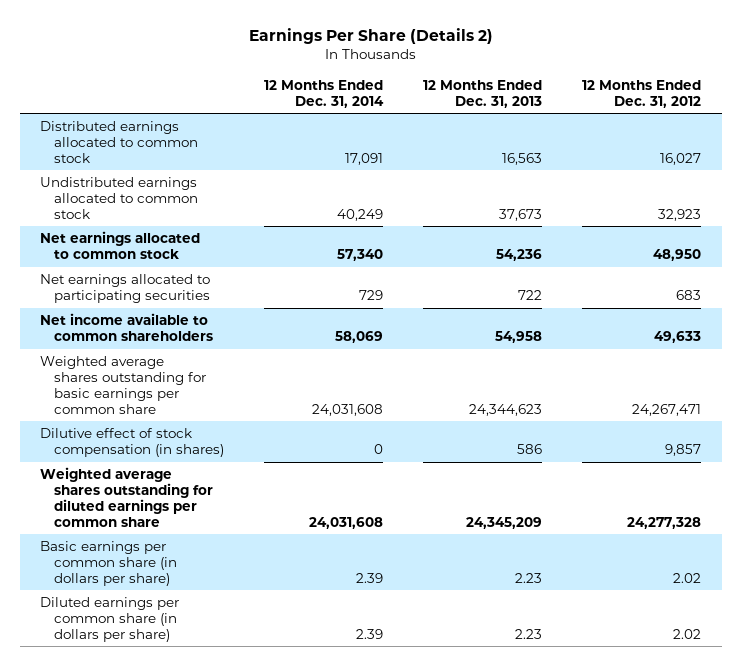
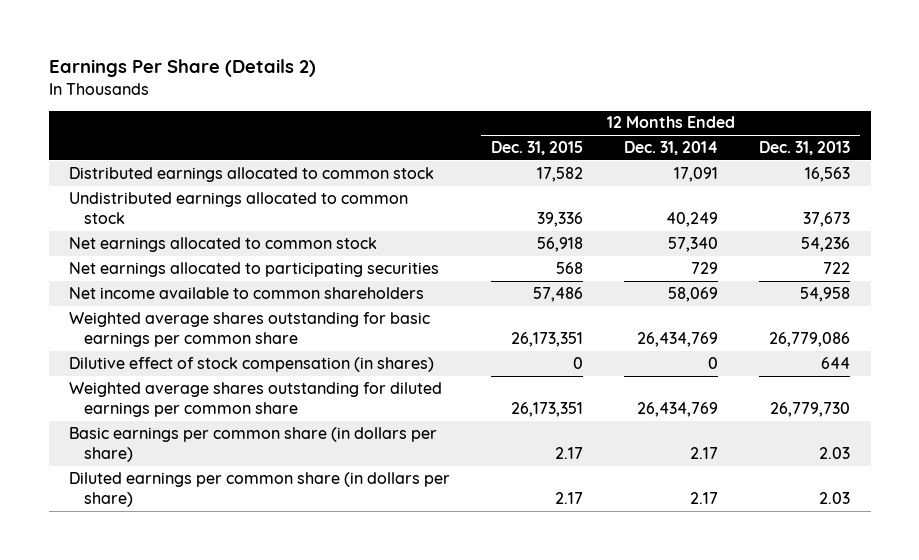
[582,79,702,108] 12 Months Ended Dec. 31, 2012 -> none
none -> [491,141,584,156] Dec. 31, 2015
[311,403,383,416] 24,031,608 -> [637,332,719,348] 26,434,769
[469,403,543,416] 24,344,623 -> [769,332,851,348] 26,779,086
[517,443,543,454] 586 -> [821,356,851,369] 644
[308,516,383,529] 24,031,608 -> [637,402,719,418] 26,434,769
[466,516,543,529] 24,345,209 -> [770,402,851,418] 26,779,730
[355,572,383,583] 2.39 -> [690,447,719,460] 2.17
[515,572,543,583] 2.23 -> [819,447,851,460] 2.03
[355,628,383,639] 2.39 -> [690,492,719,505] 2.17
[515,628,543,639] 2.23 -> [819,492,851,505] 2.03

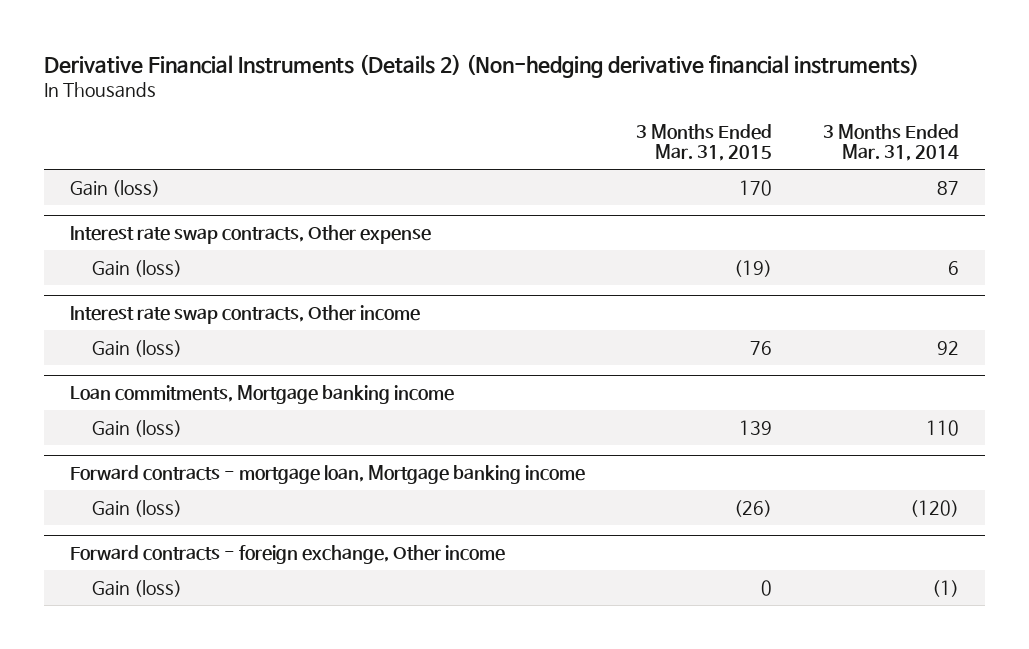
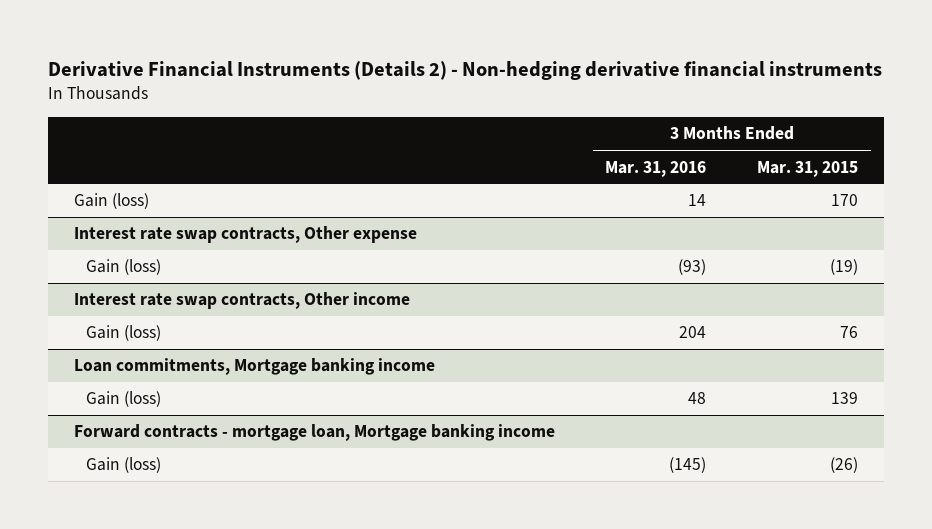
[44,54,920,79] Derivative Financial Instruments (Details 2) (Non-hedging derivative financial instruments) -> [48,60,883,80] Derivative Financial Instruments (Details 2) - Non-hedging derivative financial instruments
[823,123,960,162] 3 Months Ended Mar. 31, 2014 -> none
none -> [605,160,707,177] Mar. 31, 2016
[70,545,506,565] Forward contracts - foreign exchange, Other income -> none
[91,579,182,597] Gain (loss) -> none

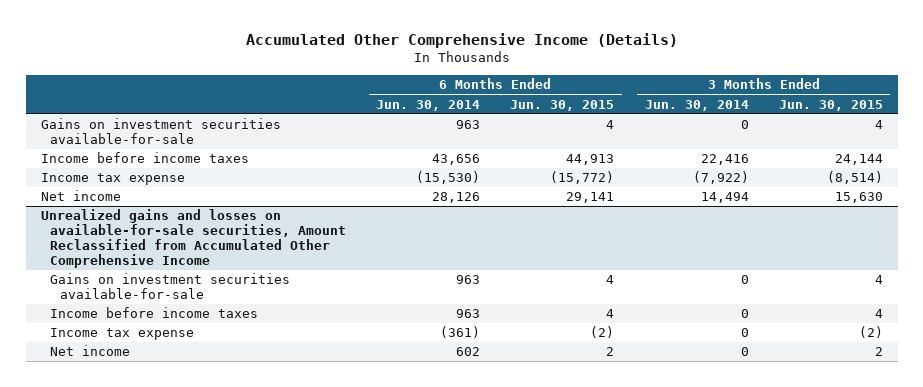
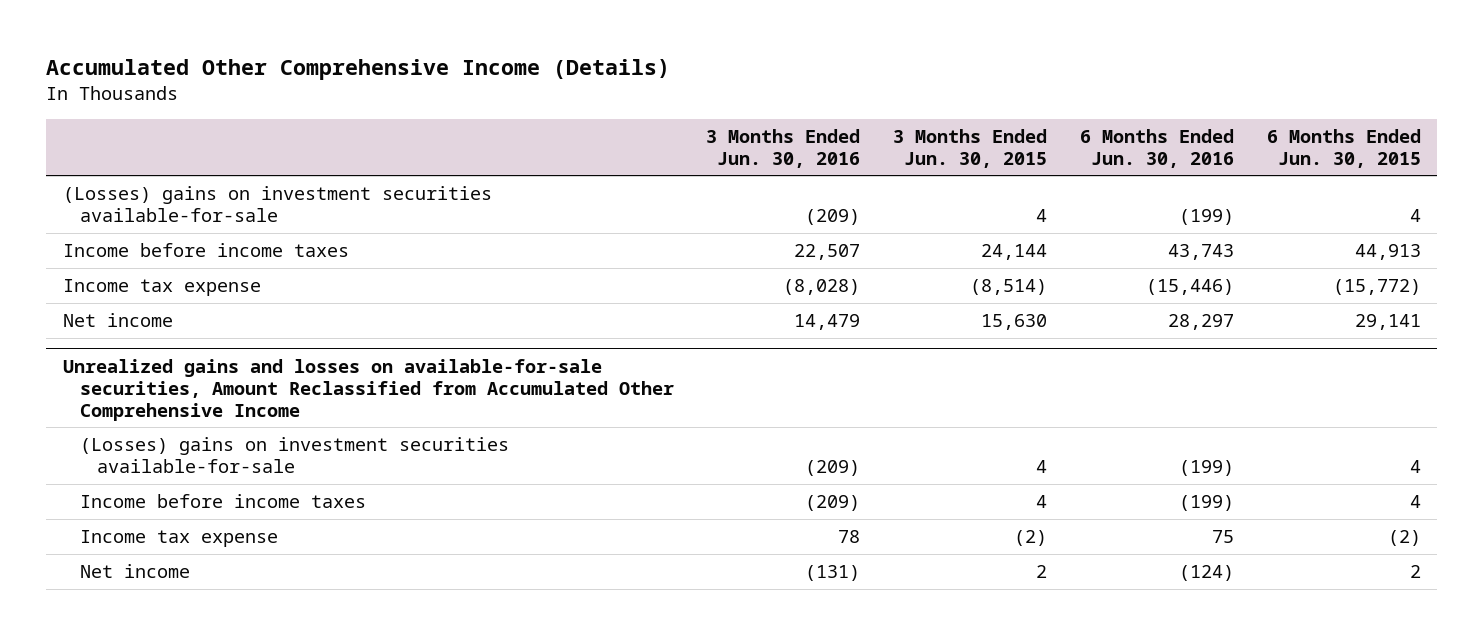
[376,99,481,111] Jun. 30, 2014 -> none
[644,99,749,111] Jun. 30, 2014 -> none
none -> [706,128,861,168] 3 Months Ended Jun. 30, 2016
none -> [1080,128,1235,168] 6 Months Ended Jun. 30, 2016
[40,118,281,145] Gains on investment securities available-for-sale -> [62,186,492,222] (Losses) gains on investment securities available-for-sale
[50,273,291,300] Gains on investment securities available-for-sale -> [79,437,509,473] (Losses) gains on investment securities available-for-sale

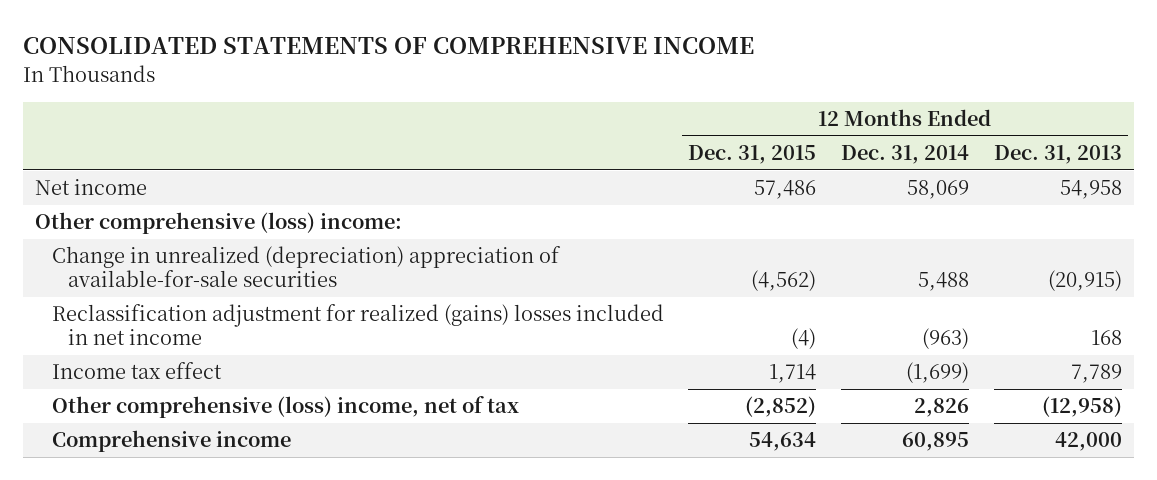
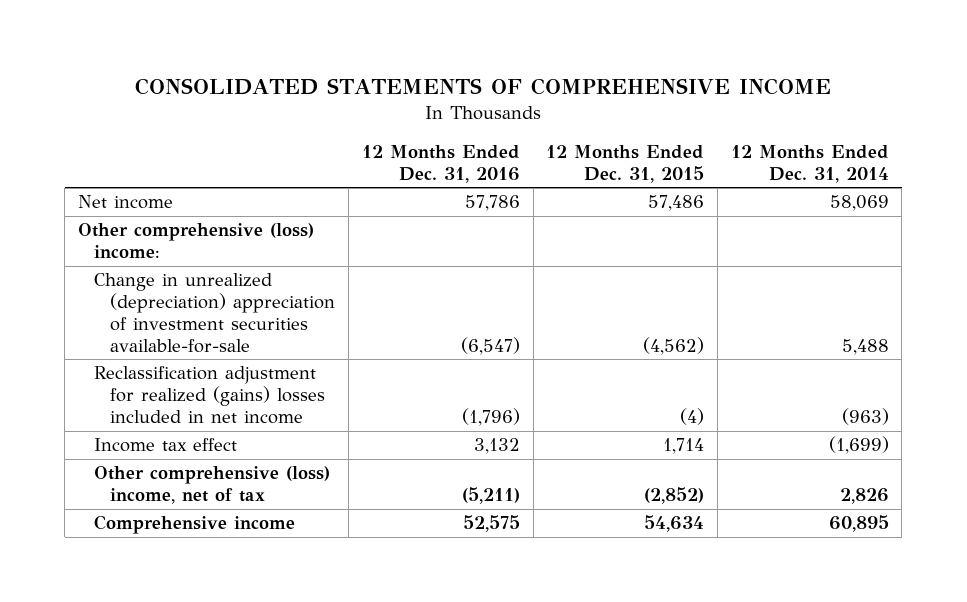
[993,144,1122,164] Dec. 31, 2013 -> none
none -> [361,144,520,183] 12 Months Ended Dec. 31, 2016
[51,246,561,288] Change in unrealized (depreciation) appreciation of available-for-sale securities -> [94,273,336,353] Change in unrealized (depreciation) appreciation of investment securities available-for-sale

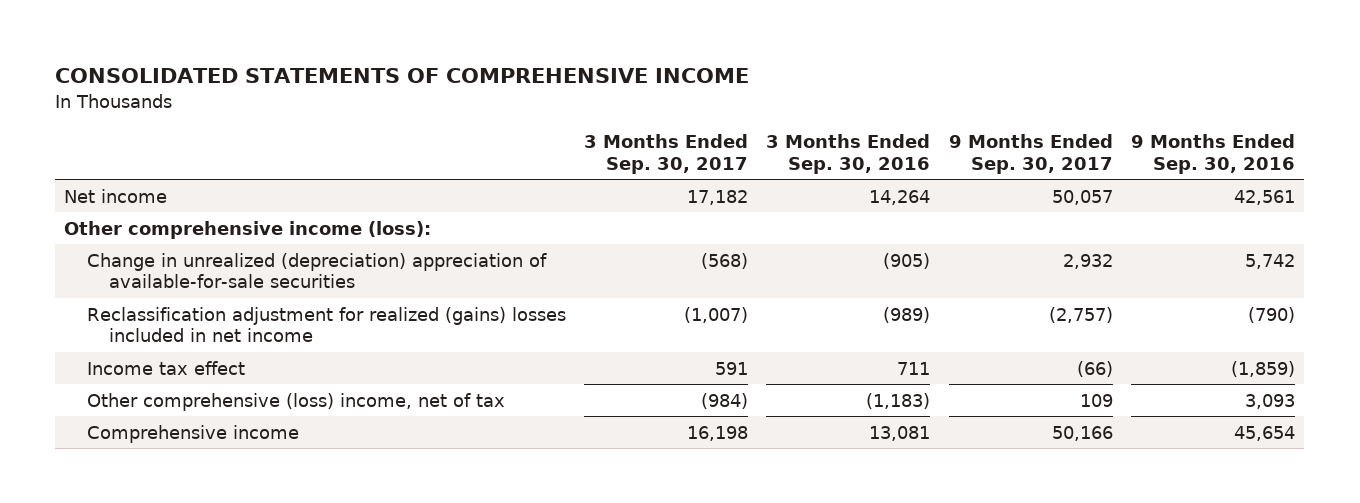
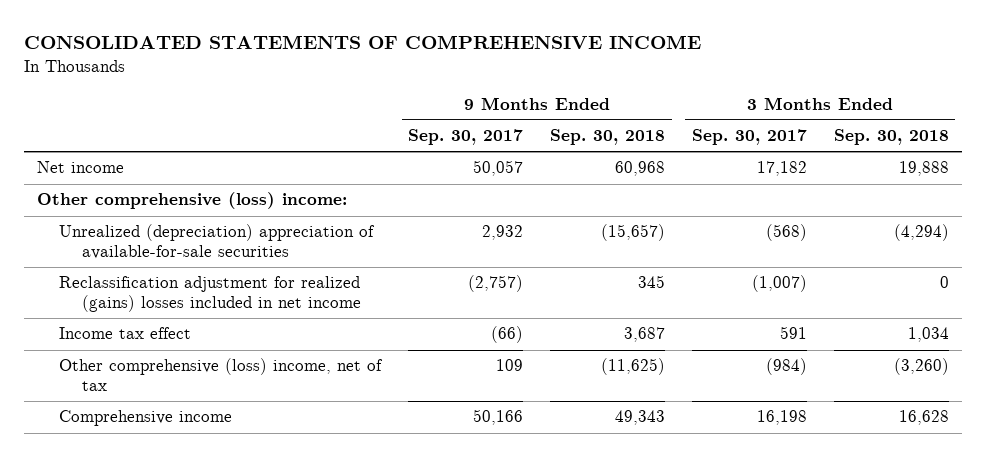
[766,134,931,175] 3 Months Ended Sep. 30, 2016 -> none
[1131,134,1296,175] 9 Months Ended Sep. 30, 2016 -> none
none -> [550,129,666,146] Sep. 30, 2018
none -> [833,129,949,146] Sep. 30, 2018
[64,220,432,239] Other comprehensive income (loss): -> [37,192,348,210] Other comprehensive (loss) income:
[86,252,547,289] Change in unrealized (depreciation) appreciation of available-for-sale securities -> [59,224,376,260] Unrealized (depreciation) appreciation of available-for-sale securities

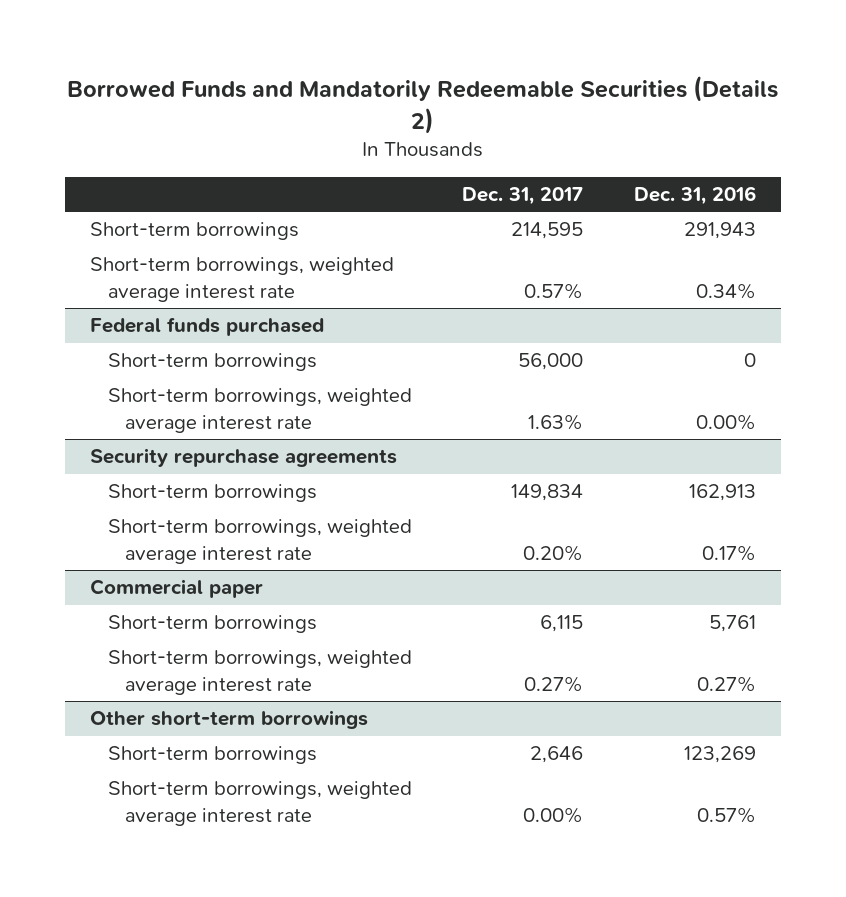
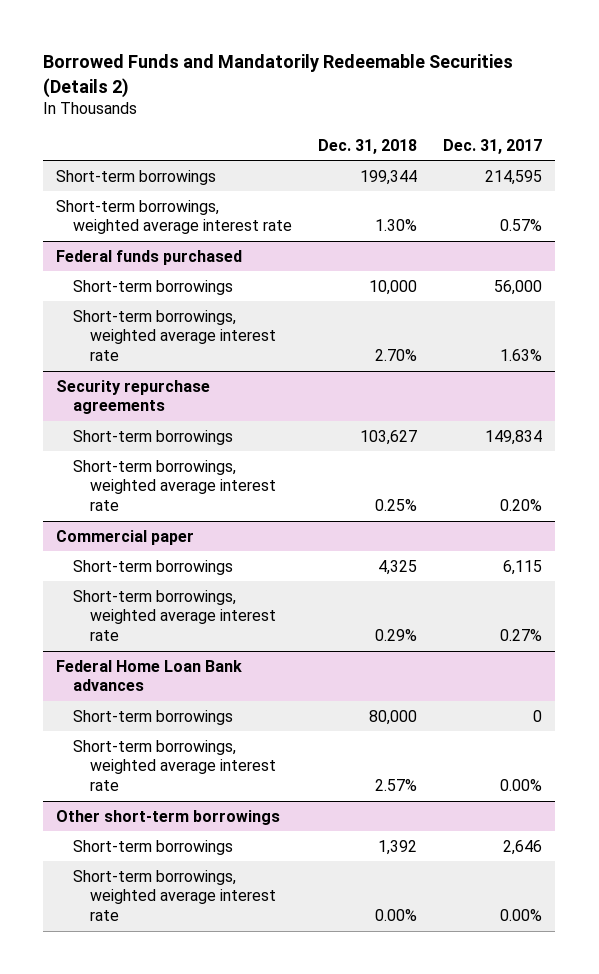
[633,186,756,206] Dec. 31, 2016 -> none
none -> [318,138,418,154] Dec. 31, 2018
none -> [56,659,243,692] Federal Home Loan Bank advances
none -> [73,709,234,725] Short-term borrowings
none -> [73,739,277,792] Short-term borrowings, weighted average interest rate

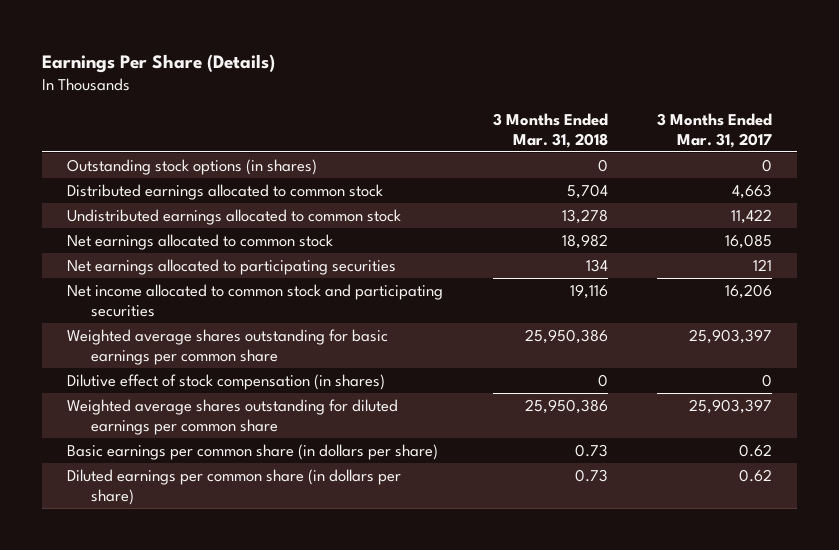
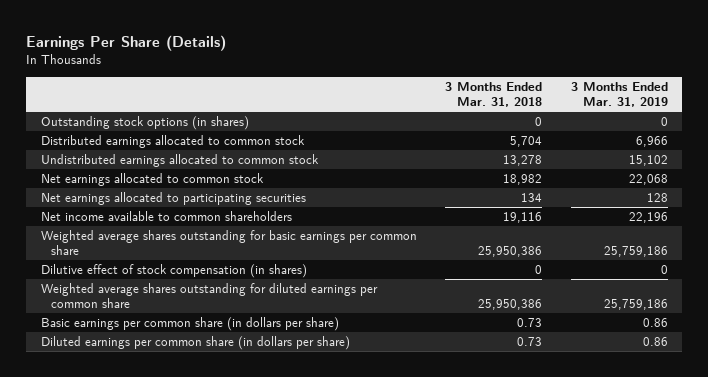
[657,113,773,148] 3 Months Ended Mar. 31, 2017 -> none
none -> [570,82,668,108] 3 Months Ended Mar. 31, 2019
[67,284,444,317] Net income allocated to common stock and participating securities -> [40,210,292,221] Net income available to common shareholders

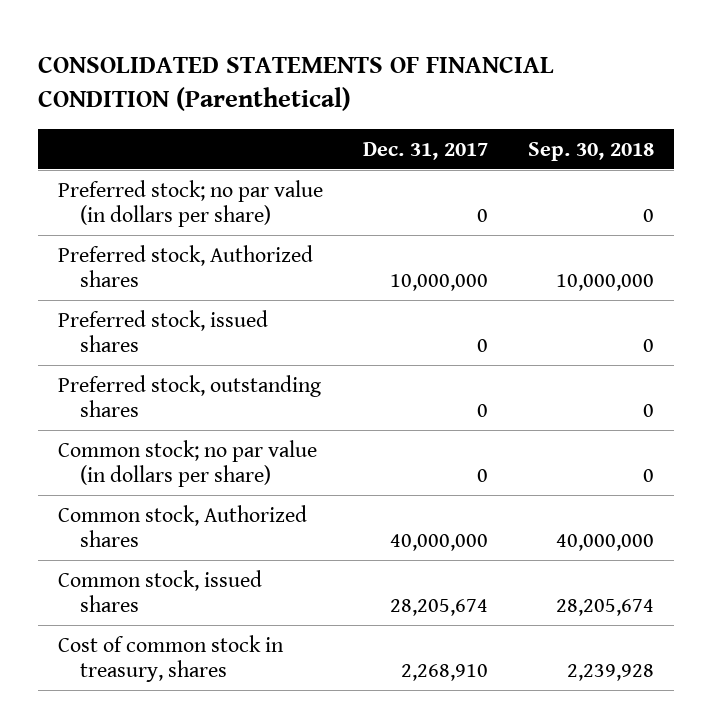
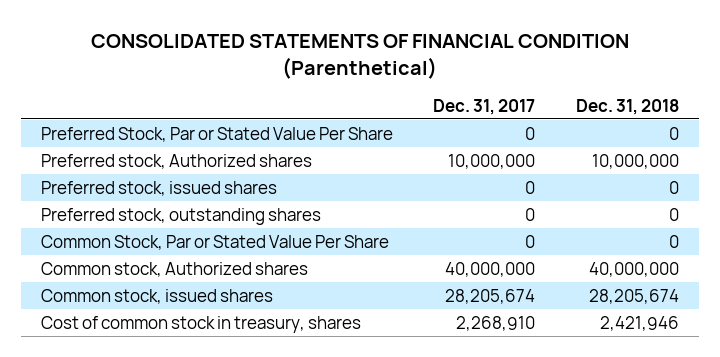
[527,141,654,161] Sep. 30, 2018 -> none
none -> [575,98,679,115] Dec. 31, 2018
[58,179,324,228] Preferred stock; no par value (in dollars per share) -> [41,126,394,142] Preferred Stock, Par or Stated Value Per Share
[58,439,318,488] Common stock; no par value (in dollars per share) -> [41,234,390,250] Common Stock, Par or Stated Value Per Share

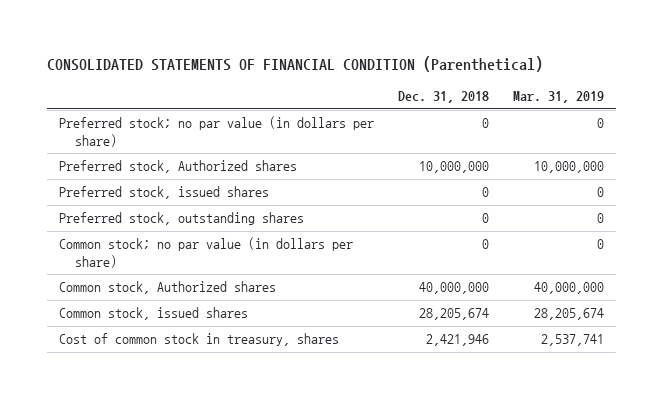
[433,98,536,115] Dec. 31, 2017 -> none
none -> [512,91,604,104] Mar. 31, 2019
[41,126,394,142] Preferred Stock, Par or Stated Value Per Share -> [59,116,375,147] Preferred stock; no par value (in dollars per share)
[41,234,390,250] Common Stock, Par or Stated Value Per Share -> [59,237,354,268] Common stock; no par value (in dollars per share)

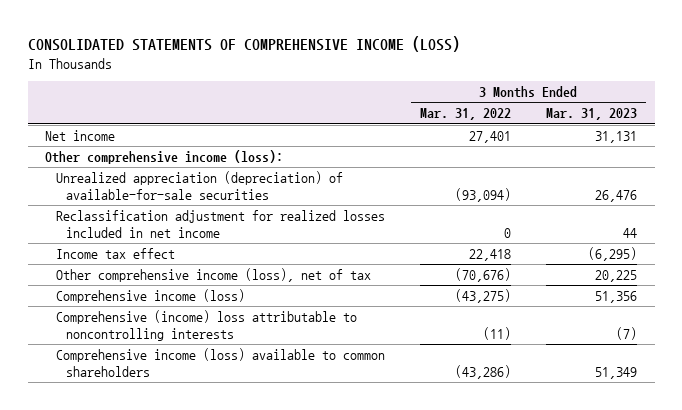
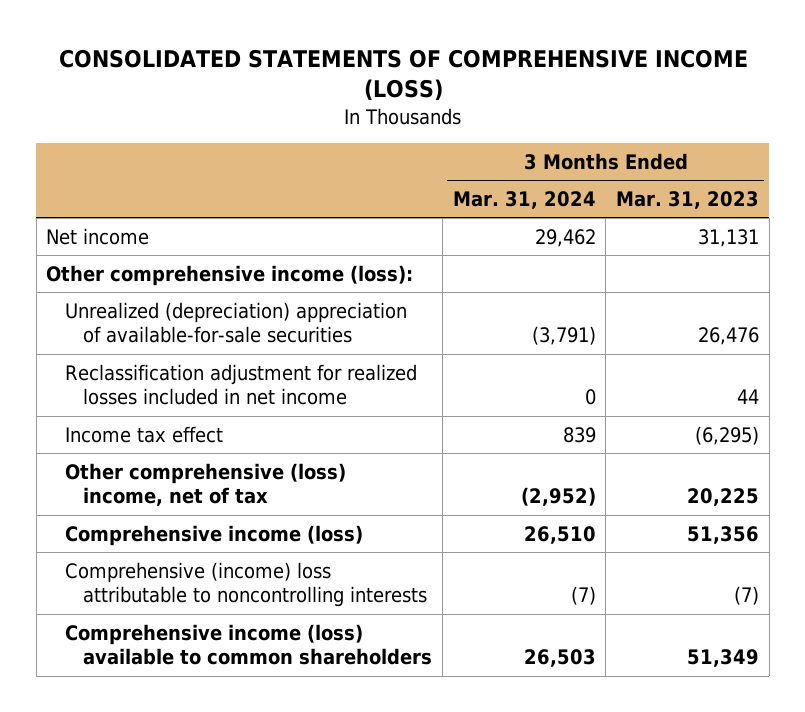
[419,108,511,121] Mar. 31, 2022 -> none
none -> [452,191,596,210] Mar. 31, 2024
[55,170,343,201] Unrealized appreciation (depreciation) of available-for-sale securities -> [64,301,407,344] Unrealized (depreciation) appreciation of available-for-sale securities
[55,267,371,282] Other comprehensive income (loss), net of tax -> [64,462,346,507] Other comprehensive (loss) income, net of tax

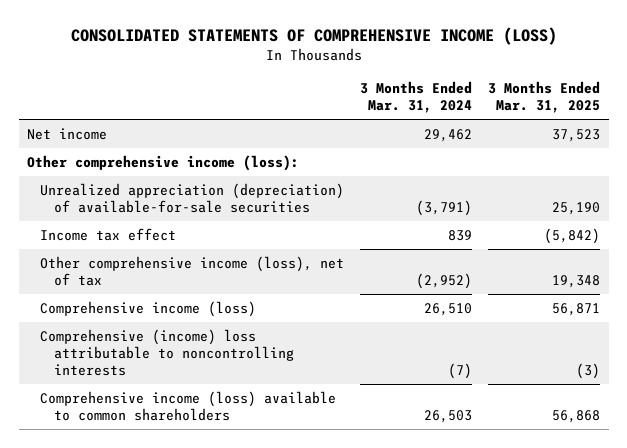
[615,191,759,210] Mar. 31, 2023 -> none
none -> [488,81,601,114] 3 Months Ended Mar. 31, 2025
[64,363,417,406] Reclassification adjustment for realized losses included in net income -> none
[64,301,407,344] Unrealized (depreciation) appreciation of available-for-sale securities -> [40,183,345,213] Unrealized appreciation (depreciation) of available-for-sale securities
[64,462,346,507] Other comprehensive (loss) income, net of tax -> [40,256,345,286] Other comprehensive income (loss), net of tax

